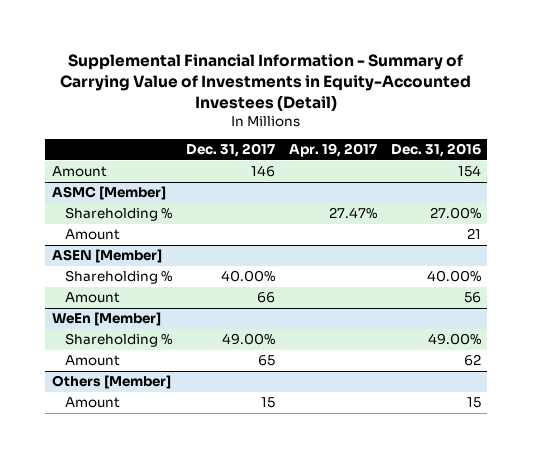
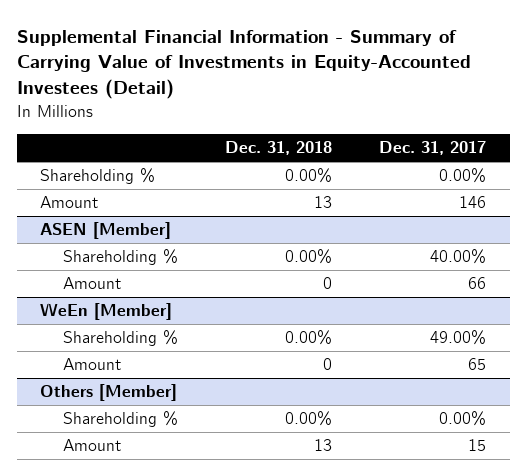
[288,143,377,158] Apr. 19, 2017 -> none
[390,143,481,158] Dec. 31, 2016 -> none
none -> [225,141,333,156] Dec. 31, 2018
none -> [40,168,156,185] Shareholding %
[52,186,167,201] ASMC [Member] -> none
[65,207,173,222] Shareholding % -> none
[65,229,121,241] Amount -> none
none -> [63,411,179,428] Shareholding %

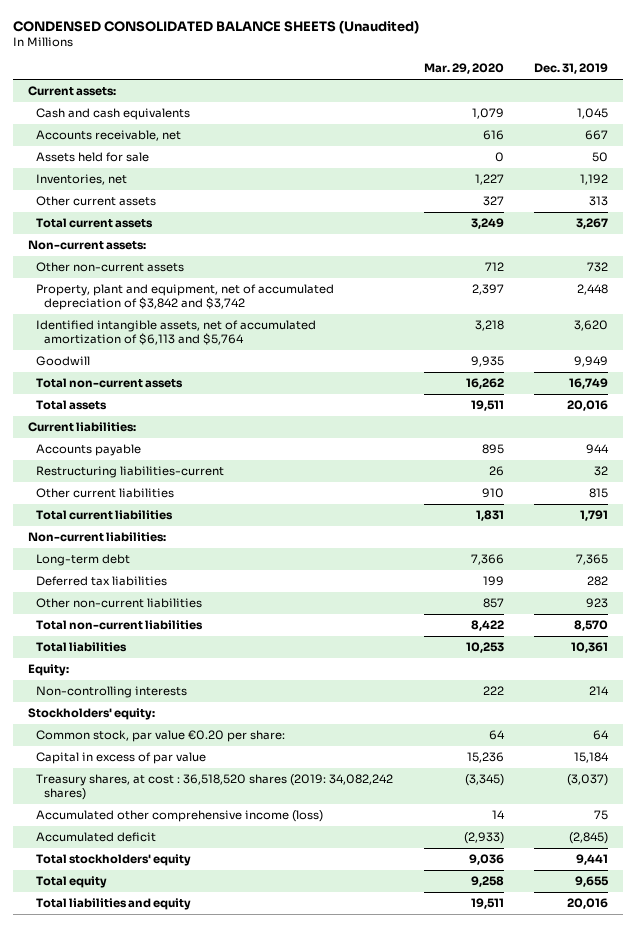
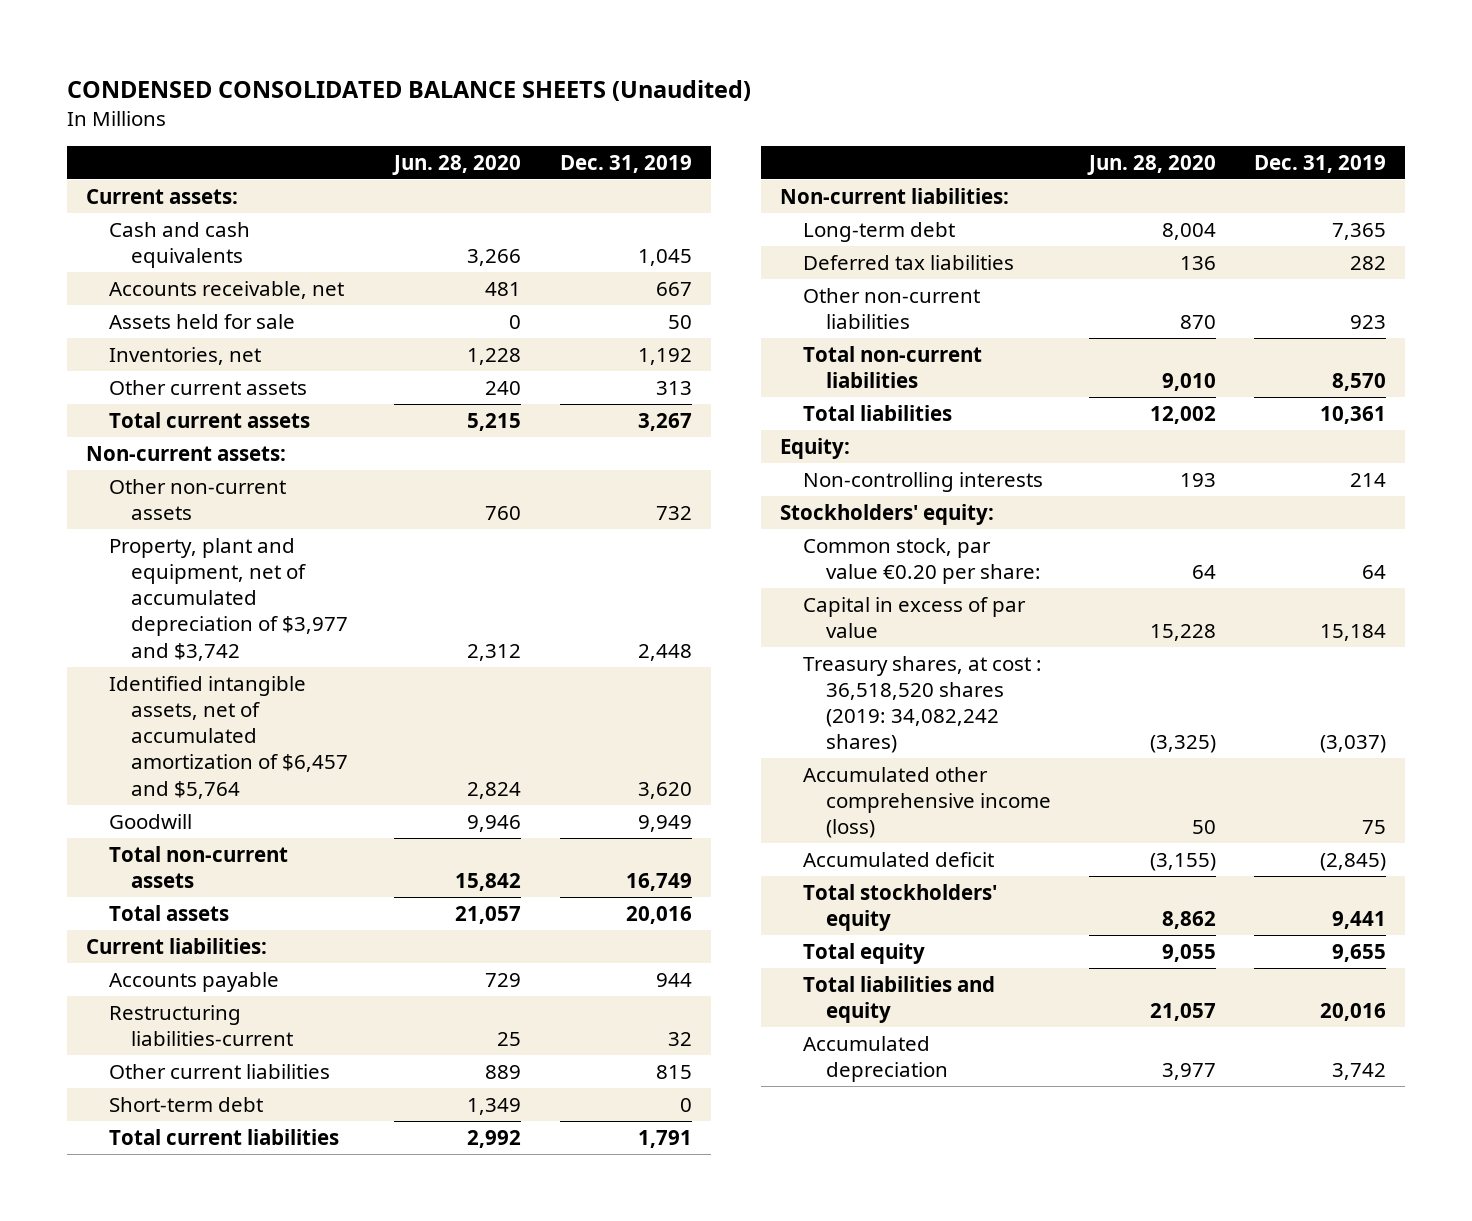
[423,63,504,75] Mar. 29, 2020 -> none
none -> [392,154,522,175] Jun. 28, 2020
[36,284,335,311] Property, plant and equipment, net of accumulated depreciation of $3,842 and $3,742 -> [108,537,349,661] Property, plant and equipment, net of accumulated depreciation of $3,977 and $3,742
[36,320,317,346] Identified intangible assets, net of accumulated amortization of $6,113 and $5,764 -> [108,675,349,799] Identified intangible assets, net of accumulated amortization of $6,457 and $5,764
none -> [108,1096,263,1112] Short-term debt
none -> [803,1035,948,1082] Accumulated depreciation

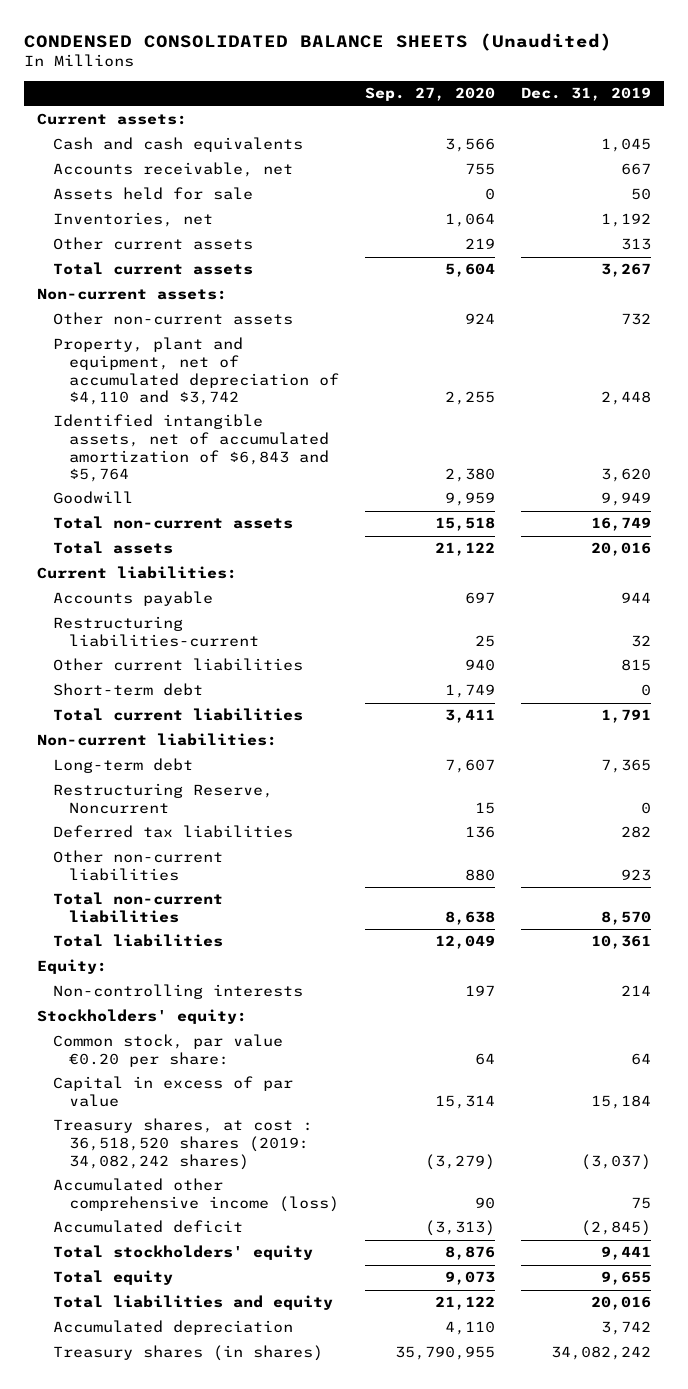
[392,154,522,175] Jun. 28, 2020 -> none
none -> [364,87,495,102] Sep. 27, 2020
[108,537,349,661] Property, plant and equipment, net of accumulated depreciation of $3,977 and $3,742 -> [53,337,340,406] Property, plant and equipment, net of accumulated depreciation of $4,110 and $3,742
[108,675,349,799] Identified intangible assets, net of accumulated amortization of $6,457 and $5,764 -> [53,414,330,483] Identified intangible assets, net of accumulated amortization of $6,843 and $5,764
none -> [53,783,274,814] Restructuring Reserve, Noncurrent
none -> [53,1345,324,1362] Treasury shares (in shares)

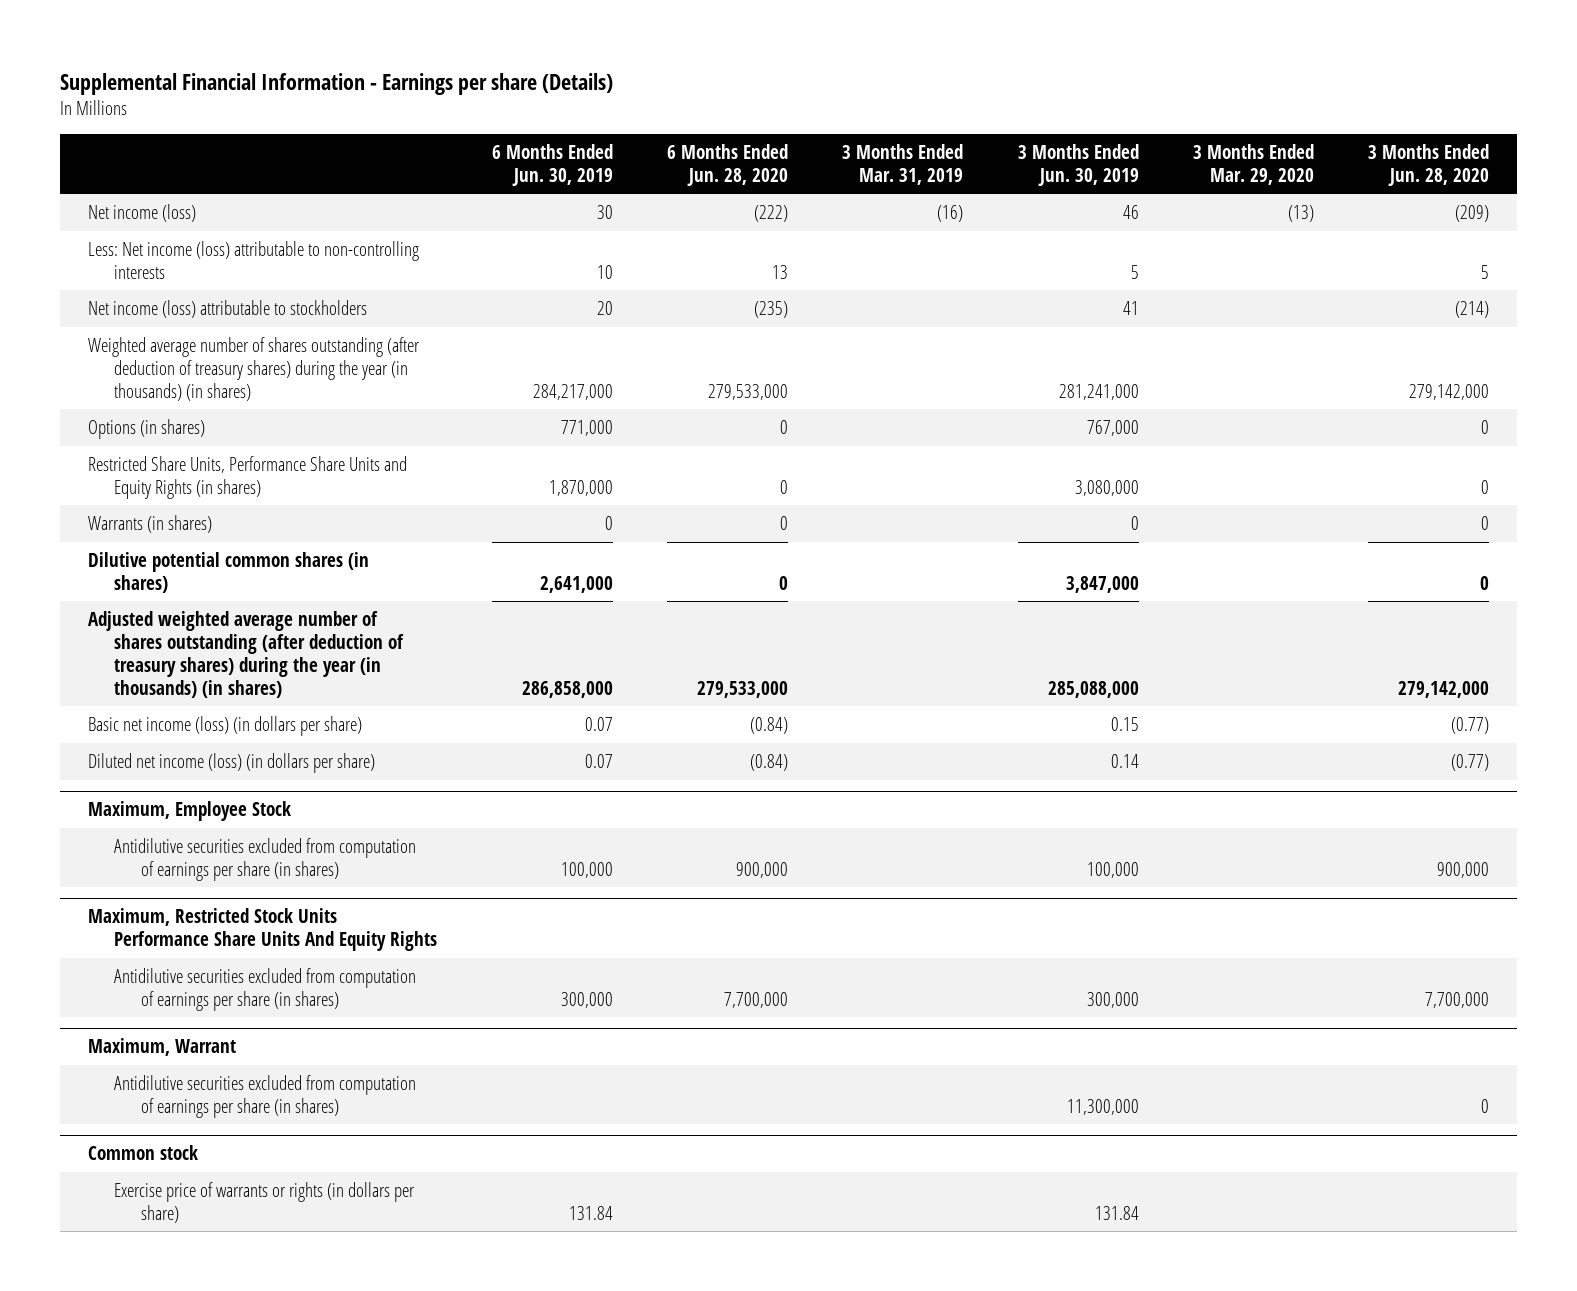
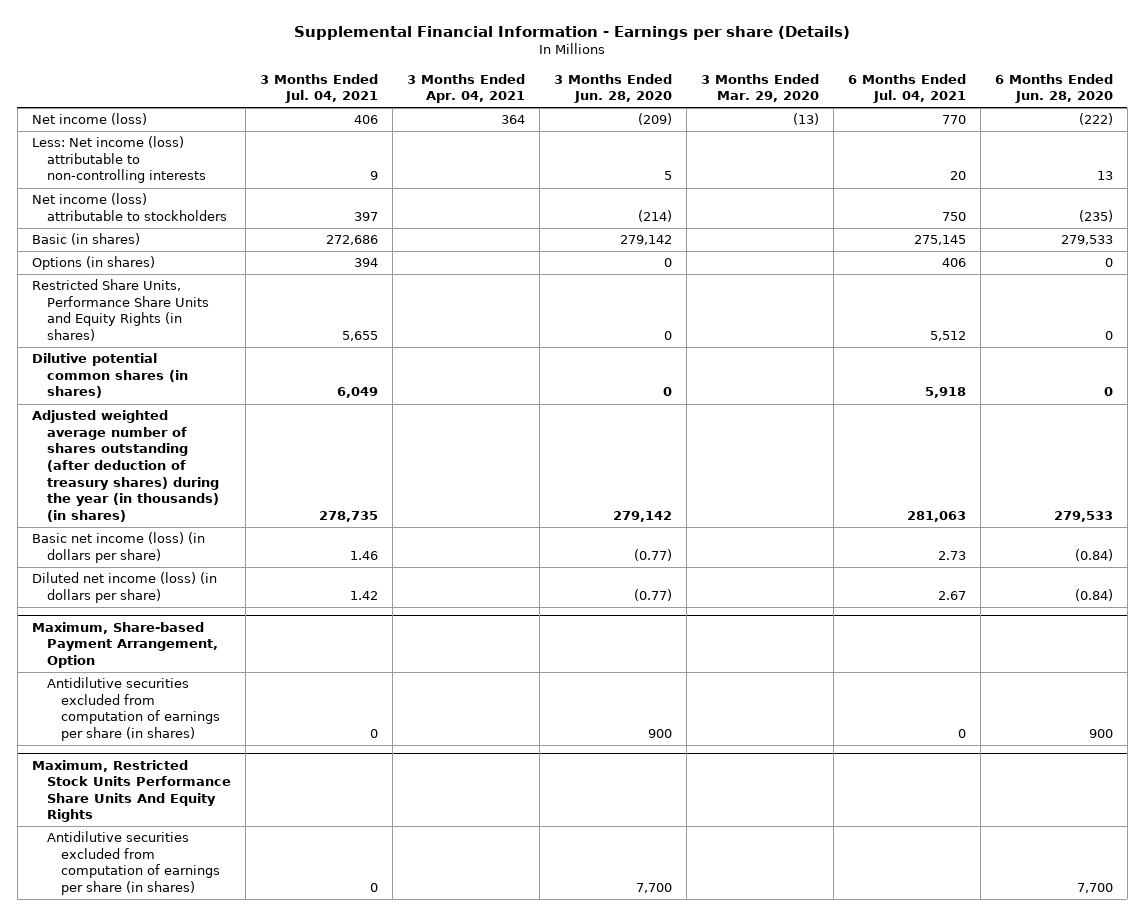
[491,143,613,186] 6 Months Ended Jun. 30, 2019 -> none
[842,143,964,185] 3 Months Ended Mar. 31, 2019 -> none
[1017,143,1139,186] 3 Months Ended Jun. 30, 2019 -> none
none -> [259,73,378,104] 3 Months Ended Jul. 04, 2021
none -> [406,73,525,104] 3 Months Ended Apr. 04, 2021
none -> [847,73,966,104] 6 Months Ended Jul. 04, 2021
[87,336,420,401] Weighted average number of shares outstanding (after deduction of treasury shares) during the year (in thousands) (in shares) -> none
none -> [31,233,140,246] Basic (in shares)
[87,514,212,533] Warrants (in shares) -> none
[696,680,788,698] 279,533,000 -> [1053,510,1113,522] 279,533
[1398,680,1490,698] 279,142,000 -> [612,510,672,522] 279,142
[87,801,291,822] Maximum, Employee Stock -> none
none -> [31,621,218,668] Maximum, Share-based Payment Arrangement, Option
[735,861,788,878] 900,000 -> [1088,729,1113,739] 900
[1437,861,1490,878] 900,000 -> [647,729,672,739] 900
[87,1038,236,1057] Maximum, Warrant -> none
[114,1074,417,1118] Antidilutive securities excluded from computation of earnings per share (in shares) -> none
[87,1145,198,1161] Common stock -> none
[114,1181,416,1223] Exercise price of warrants or rights (in dollars per share) -> none
[723,991,788,1008] 7,700,000 -> [1076,883,1113,894] 7,700
[1425,991,1490,1008] 7,700,000 -> [635,883,672,894] 7,700

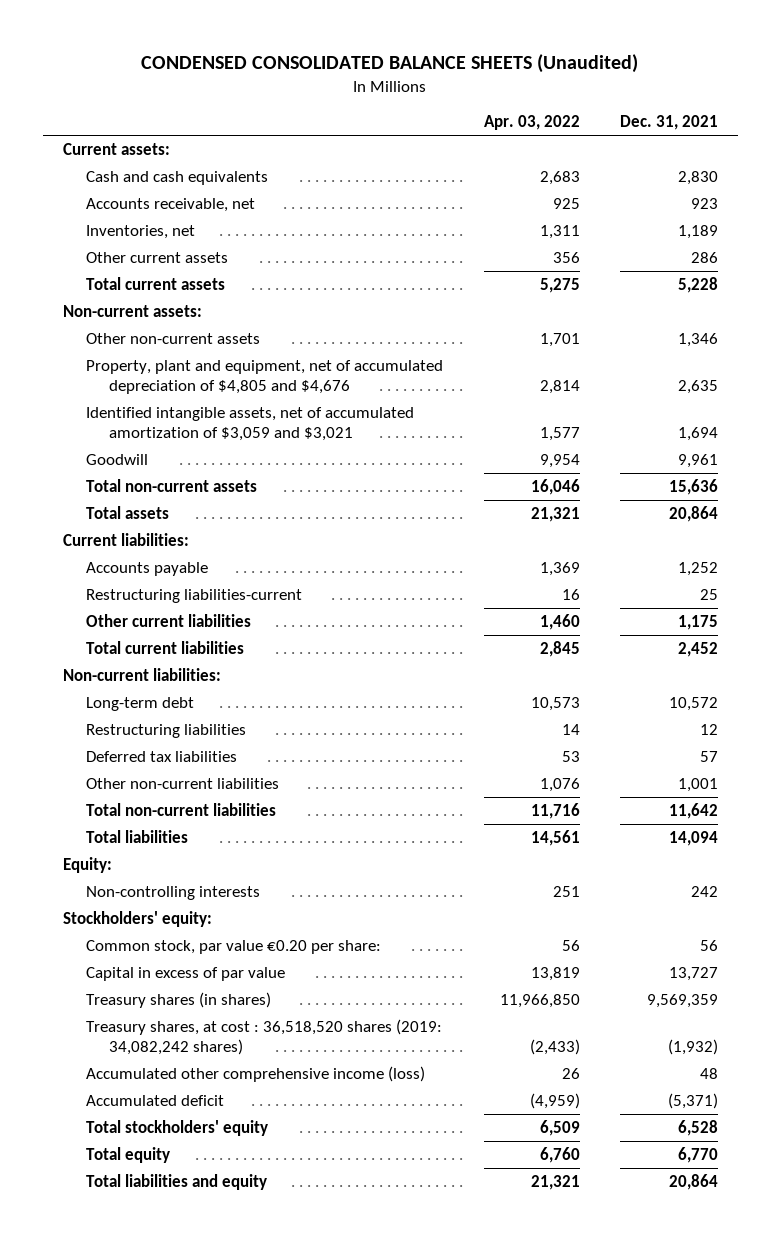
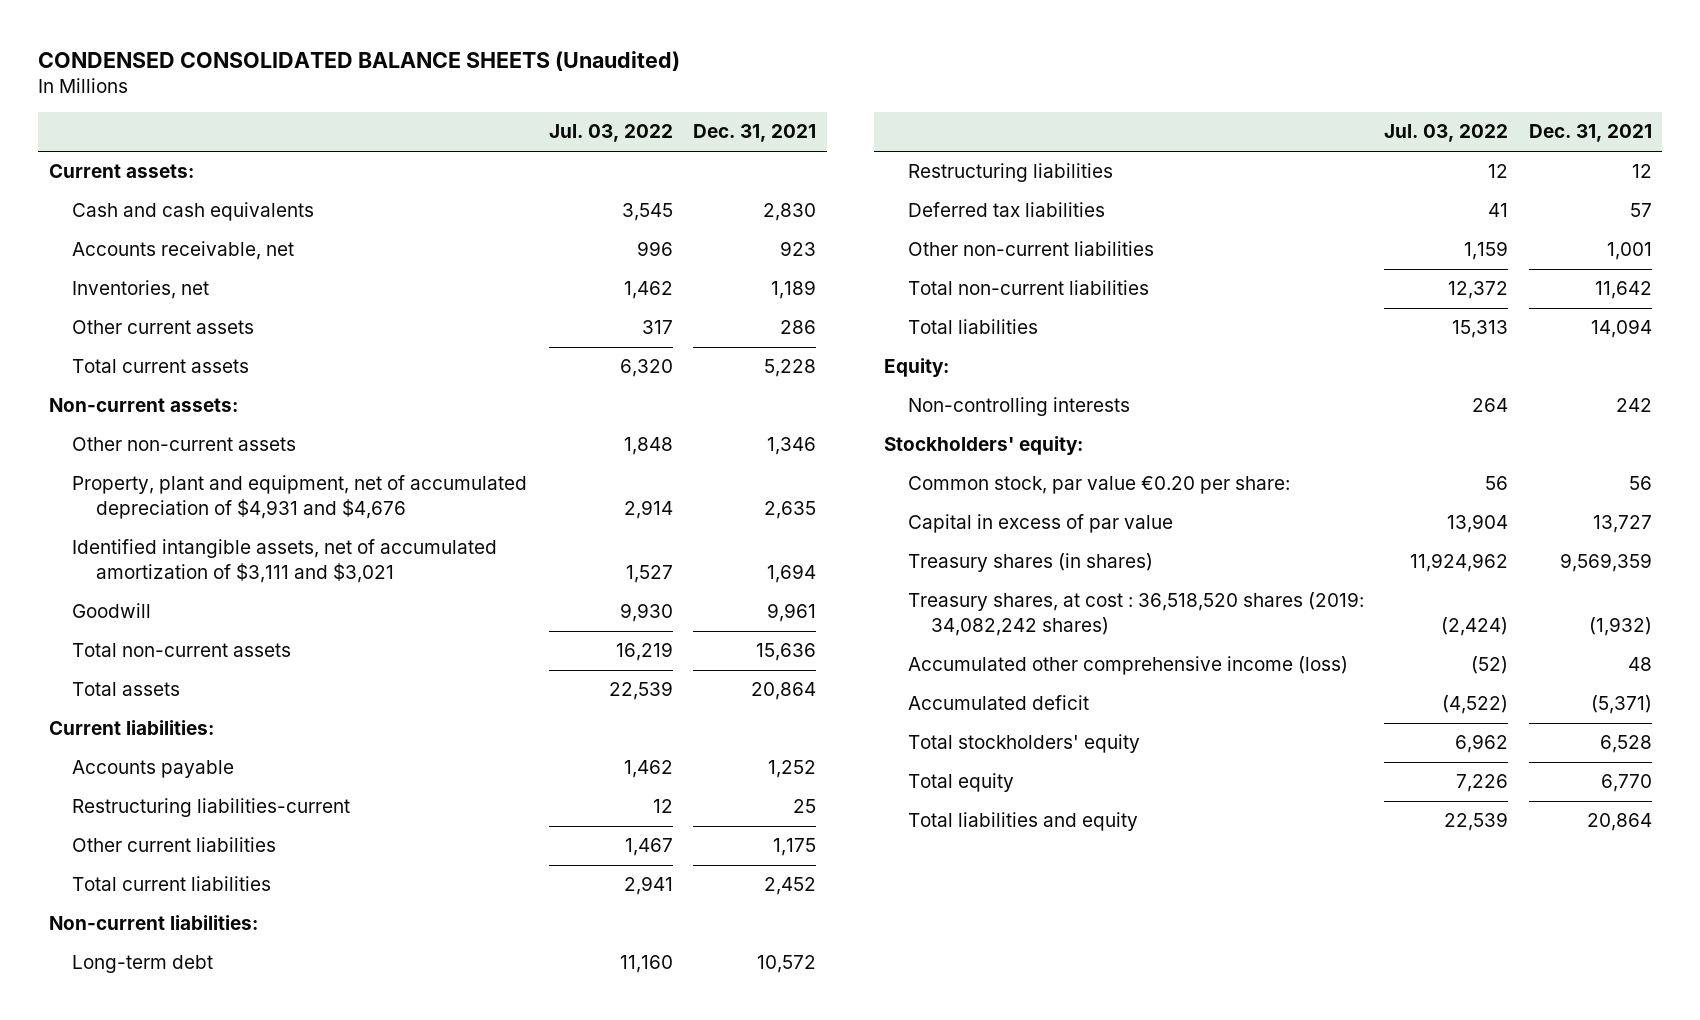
[483,115,580,131] Apr. 03, 2022 -> none
none -> [548,124,673,143] Jul. 03, 2022
[86,359,444,395] Property, plant and equipment, net of accumulated depreciation of $4,805 and $4,676 -> [72,475,528,519] Property, plant and equipment, net of accumulated depreciation of $4,931 and $4,676
[86,406,415,442] Identified intangible assets, net of accumulated amortization of $3,059 and $3,021 -> [72,539,498,583] Identified intangible assets, net of accumulated amortization of $3,111 and $3,021

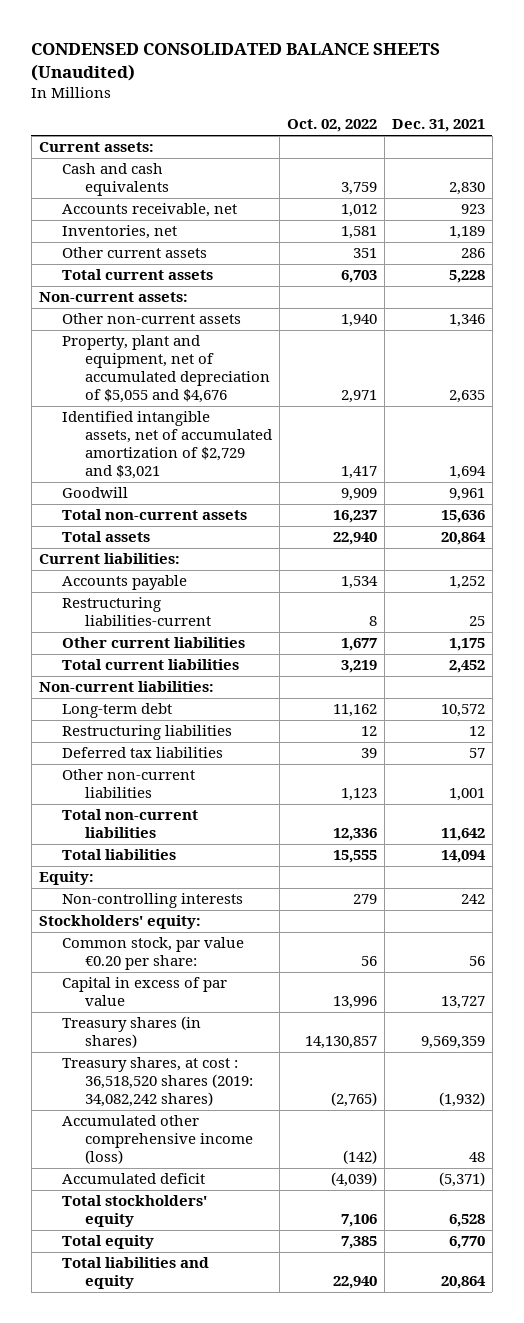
[548,124,673,143] Jul. 03, 2022 -> none
none -> [286,119,377,133] Oct. 02, 2022
[72,475,528,519] Property, plant and equipment, net of accumulated depreciation of $4,931 and $4,676 -> [61,335,270,403] Property, plant and equipment, net of accumulated depreciation of $5,055 and $4,676
[72,539,498,583] Identified intangible assets, net of accumulated amortization of $3,111 and $3,021 -> [61,411,272,479] Identified intangible assets, net of accumulated amortization of $2,729 and $3,021

